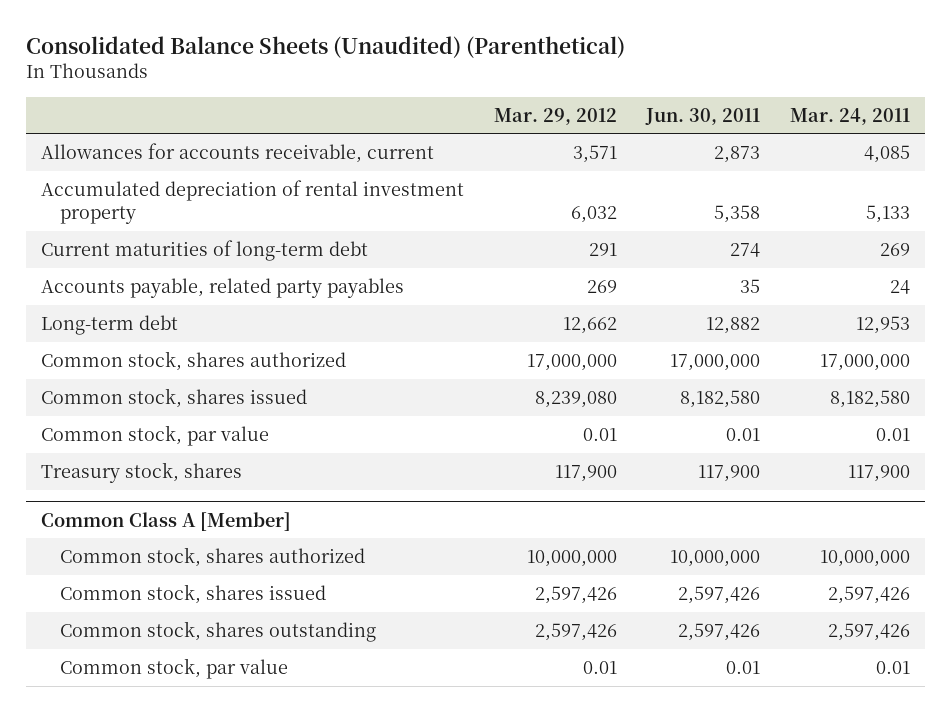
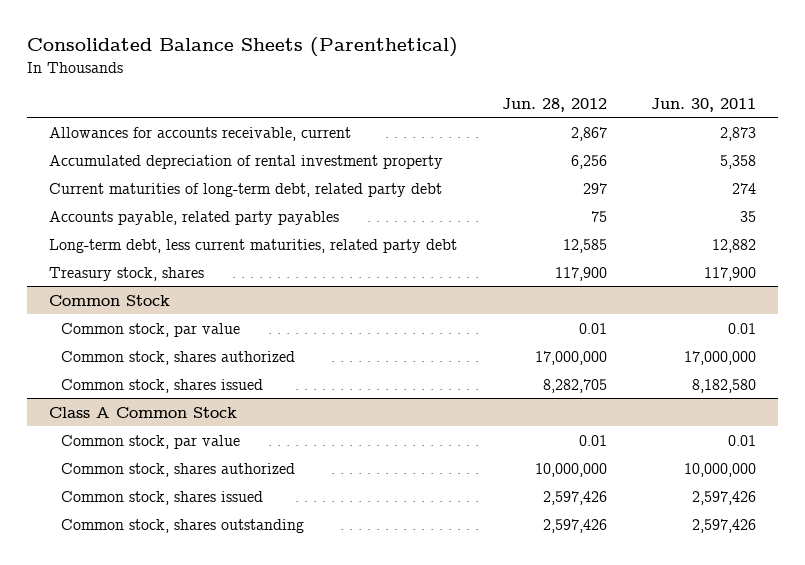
[25,36,625,59] Consolidated Balance Sheets (Unaudited) (Parenthetical) -> [26,37,458,58] Consolidated Balance Sheets (Parenthetical)
[493,107,617,125] Mar. 29, 2012 -> none
[790,107,911,125] Mar. 24, 2011 -> none
none -> [501,97,607,112] Jun. 28, 2012
[40,239,368,261] Current maturities of long-term debt -> [48,182,442,197] Current maturities of long-term debt, related party debt
[40,314,178,335] Long-term debt -> [48,238,457,253] Long-term debt, less current maturities, related party debt
[40,461,242,483] Treasury stock, shares -> [48,266,204,281] Treasury stock, shares
none -> [48,294,170,306] Common Stock
none -> [60,322,240,337] Common stock, par value
none -> [48,406,237,418] Class A Common Stock
[40,511,291,531] Common Class A [Member] -> none
[60,657,289,679] Common stock, par value -> none

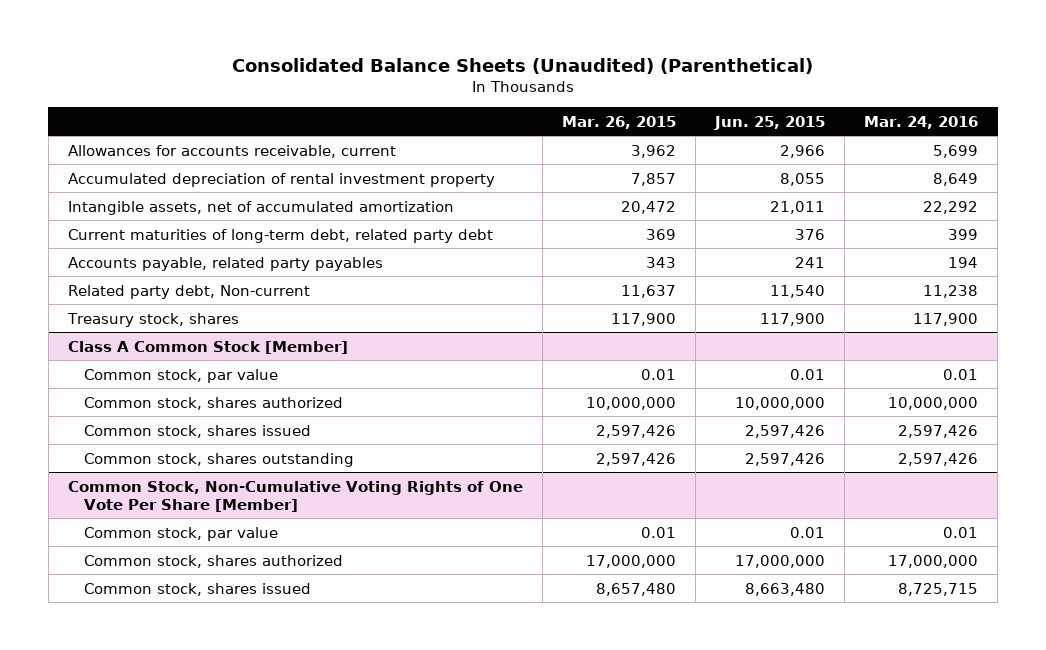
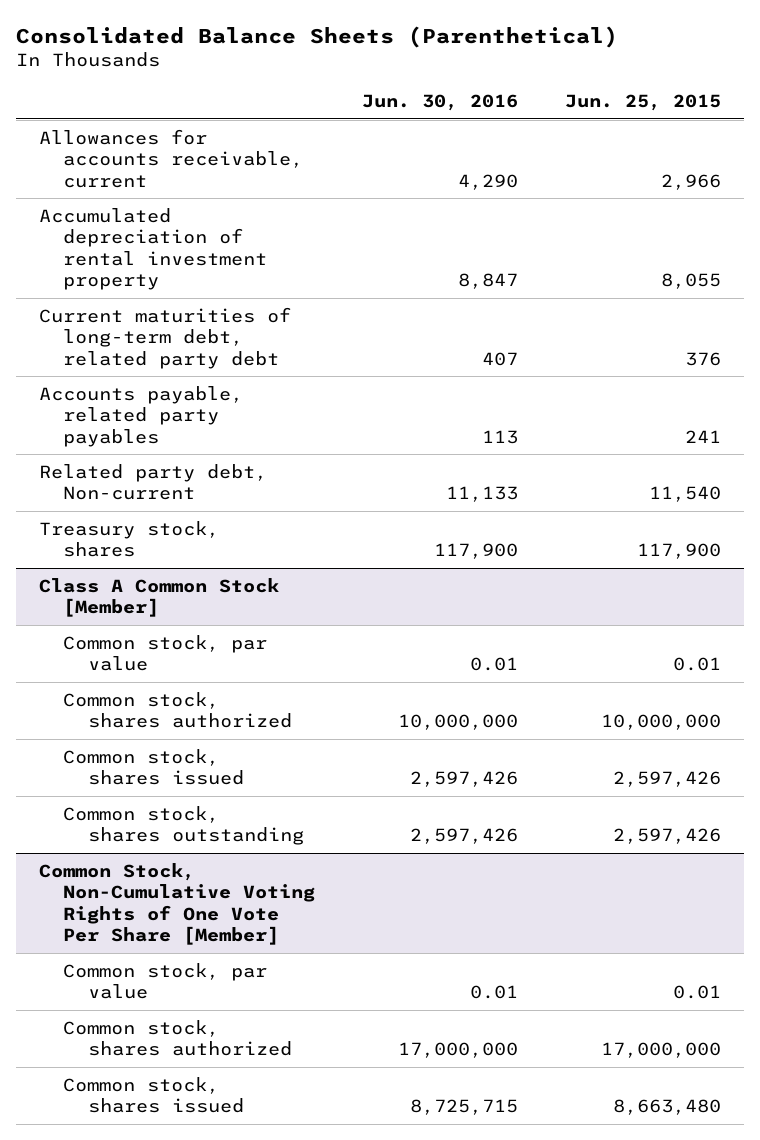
[231,57,813,74] Consolidated Balance Sheets (Unaudited) (Parenthetical) -> [15,25,618,48] Consolidated Balance Sheets (Parenthetical)
[561,115,676,129] Mar. 26, 2015 -> none
[864,115,979,129] Mar. 24, 2016 -> none
none -> [362,94,519,112] Jun. 30, 2016
[67,200,454,215] Intangible assets, net of accumulated amortization -> none

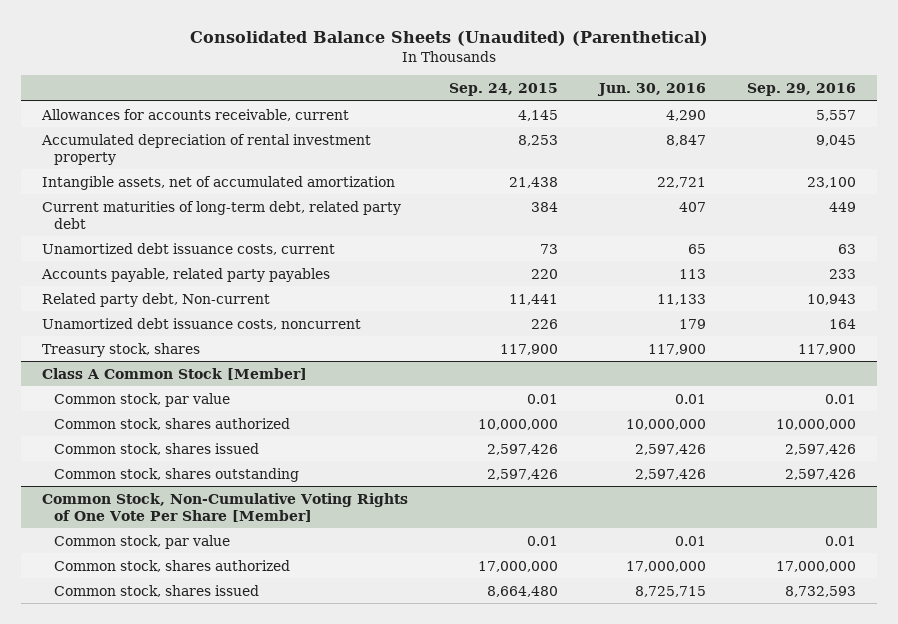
[15,25,618,48] Consolidated Balance Sheets (Parenthetical) -> [190,30,709,46] Consolidated Balance Sheets (Unaudited) (Parenthetical)
[564,94,721,112] Jun. 25, 2015 -> none
none -> [449,82,559,96] Sep. 24, 2015
none -> [747,82,857,96] Sep. 29, 2016
none -> [41,175,395,190] Intangible assets, net of accumulated amortization
none -> [41,242,335,255] Unamortized debt issuance costs, current
none -> [41,317,361,330] Unamortized debt issuance costs, noncurrent

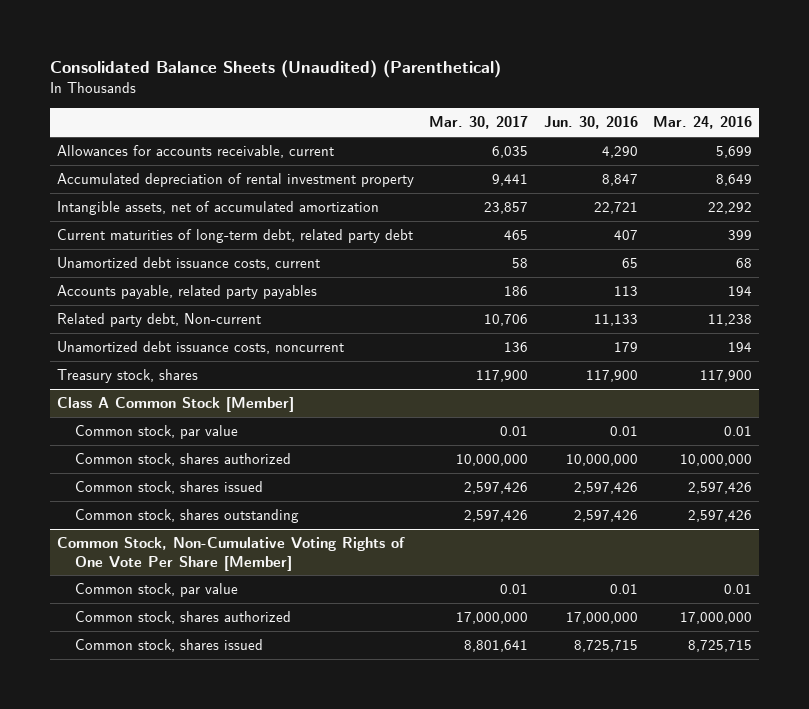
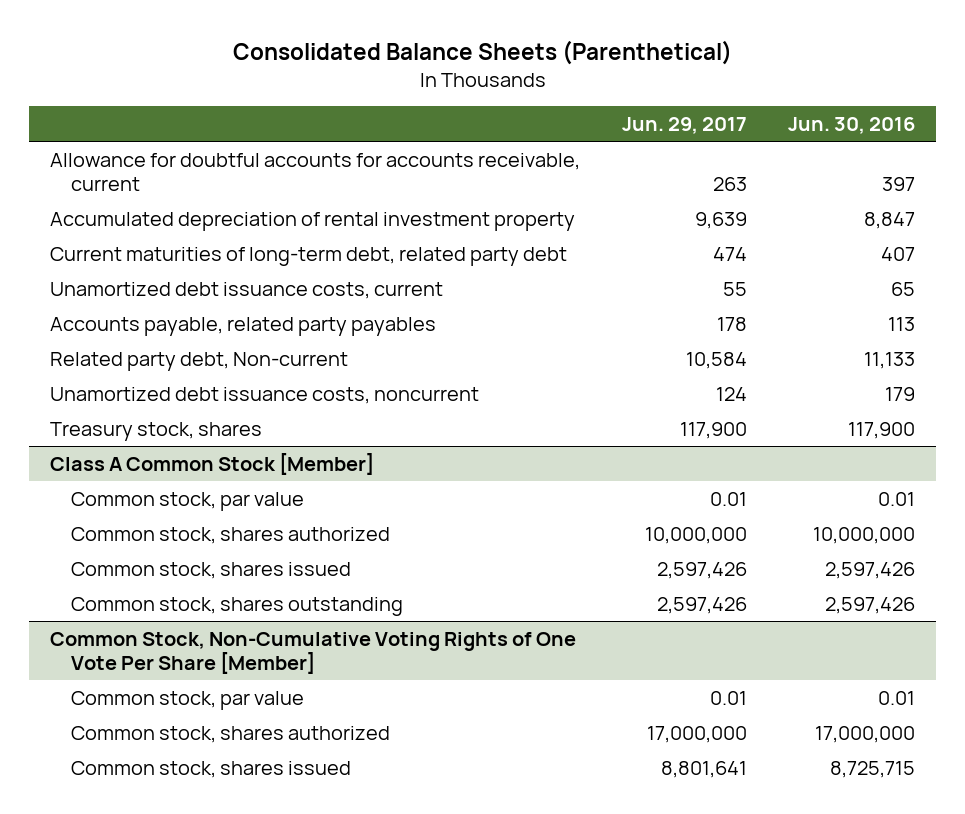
[49,60,501,79] Consolidated Balance Sheets (Unaudited) (Parenthetical) -> [232,39,732,65] Consolidated Balance Sheets (Parenthetical)
[429,116,529,130] Mar. 30, 2017 -> none
[652,116,752,130] Mar. 24, 2016 -> none
none -> [621,116,747,134] Jun. 29, 2017
[57,145,335,159] Allowances for accounts receivable, current -> [49,152,580,191] Allowance for doubtful accounts for accounts receivable, current
[601,146,638,159] 4,290 -> [882,176,916,191] 397
[57,201,380,216] Intangible assets, net of accumulated amortization -> none

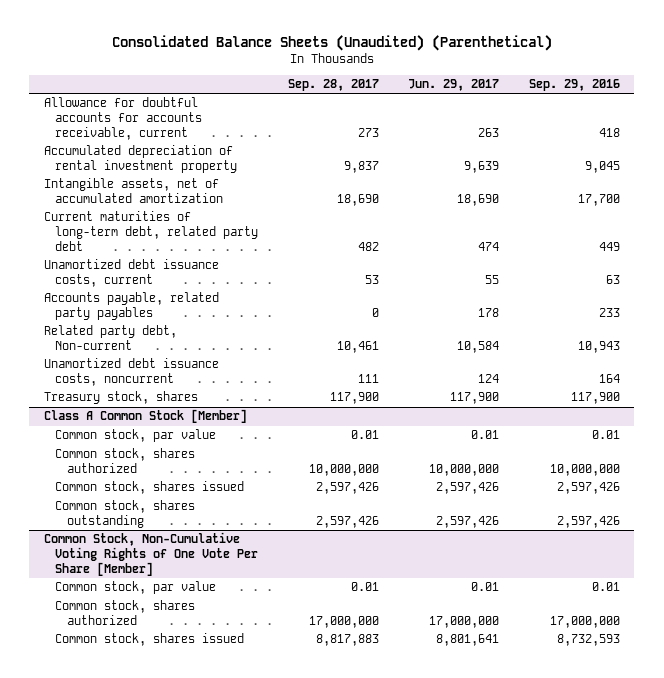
[232,39,732,65] Consolidated Balance Sheets (Parenthetical) -> [111,35,552,52] Consolidated Balance Sheets (Unaudited) (Parenthetical)
[788,116,916,134] Jun. 30, 2016 -> none
none -> [287,79,379,92] Sep. 28, 2017
none -> [528,79,620,92] Sep. 29, 2016
none -> [44,178,224,204] Intangible assets, net of accumulated amortization

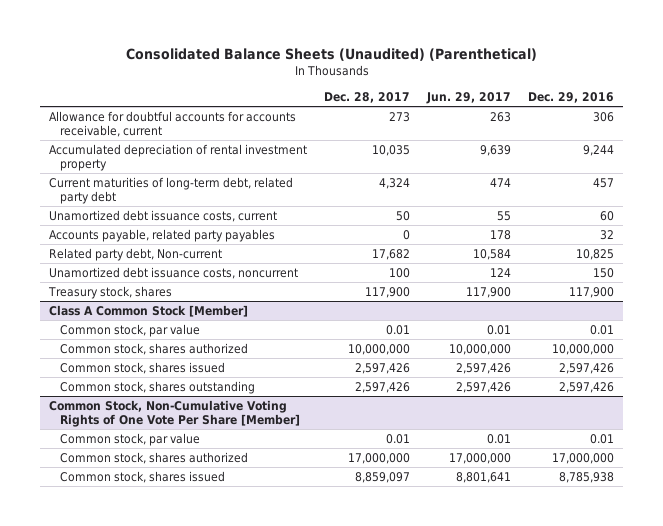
[287,79,379,92] Sep. 28, 2017 -> none
[528,79,620,92] Sep. 29, 2016 -> none
none -> [324,92,411,104] Dec. 28, 2017
none -> [528,92,615,104] Dec. 29, 2016
[44,178,224,204] Intangible assets, net of accumulated amortization -> none

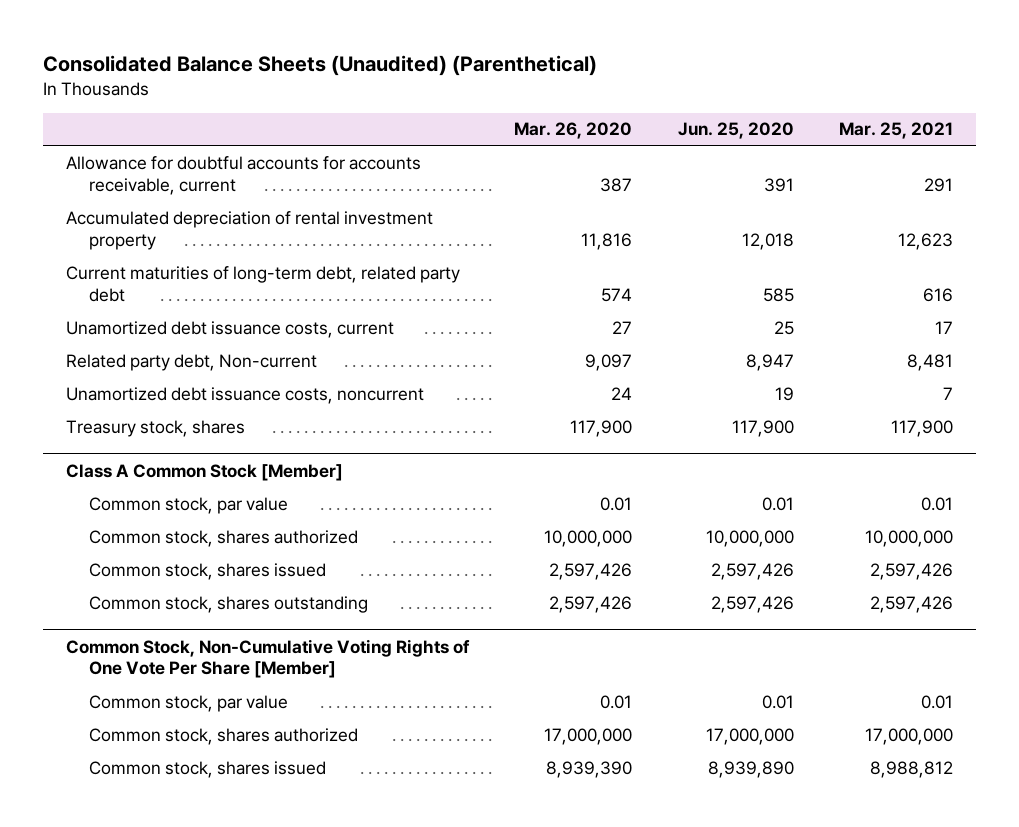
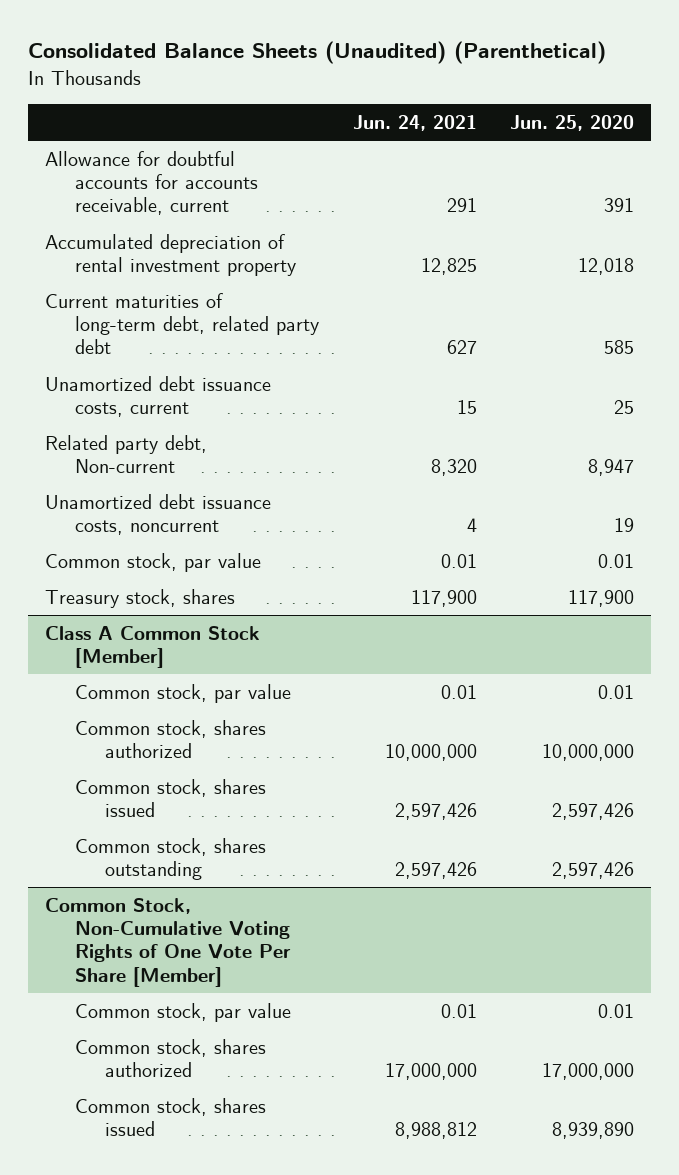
[514,122,633,140] Mar. 26, 2020 -> none
[839,122,954,140] Mar. 25, 2021 -> none
none -> [352,114,477,131] Jun. 24, 2021
none -> [45,552,262,572] Common stock, par value

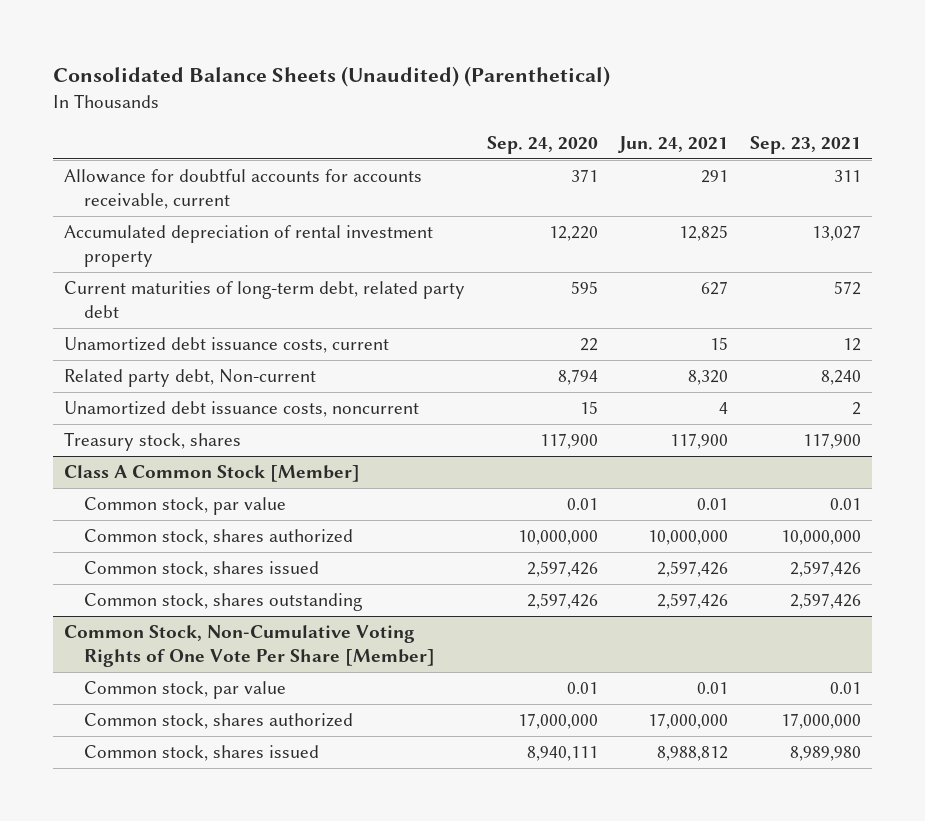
[510,114,635,131] Jun. 25, 2020 -> none
none -> [486,135,598,154] Sep. 24, 2020
none -> [750,135,862,154] Sep. 23, 2021
[45,552,262,572] Common stock, par value -> none

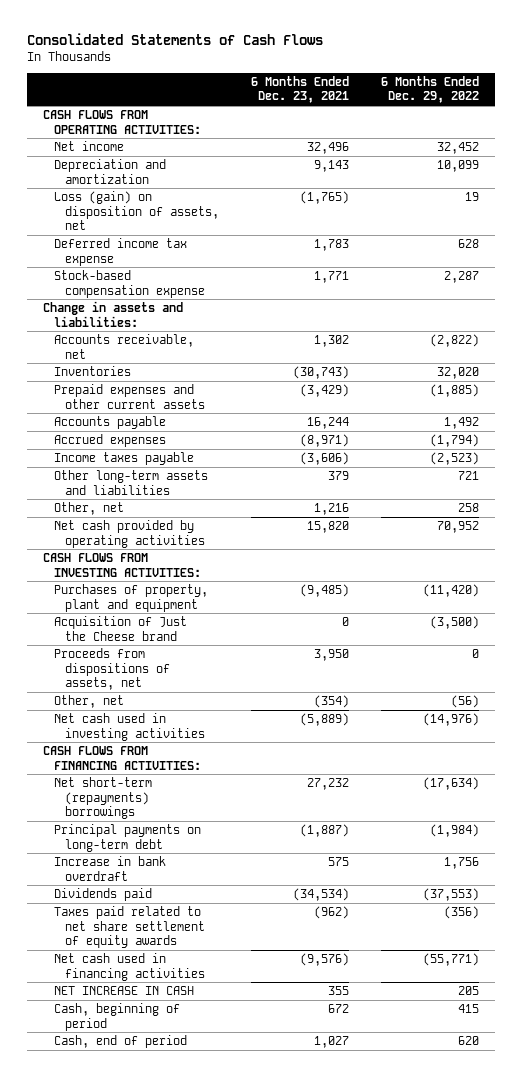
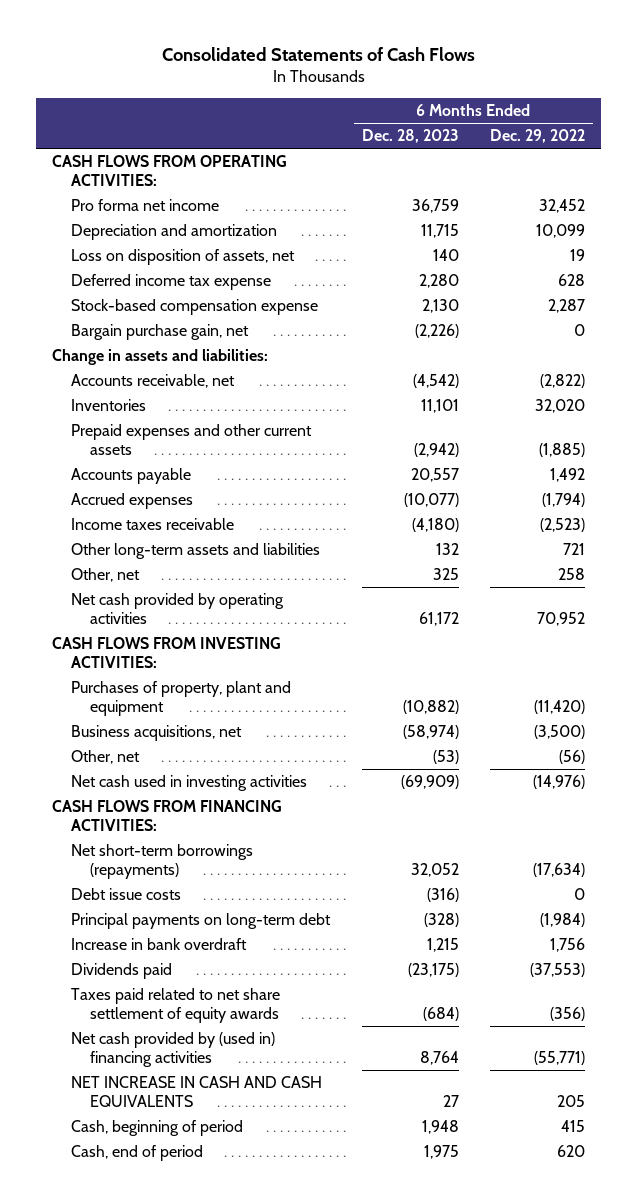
[250,75,349,104] 6 Months Ended Dec. 23, 2021 -> none
none -> [361,129,459,144] Dec. 28, 2023
[53,140,124,151] Net income -> [70,199,219,212] Pro forma net income
[53,190,219,231] Loss (gain) on disposition of assets, net -> [70,249,295,266] Loss on disposition of assets, net
none -> [70,324,249,341] Bargain purchase gain, net
[53,451,194,465] Income taxes payable -> [70,518,234,531] Income taxes receivable
[53,647,170,691] Proceeds from dispositions of assets, net -> none
[53,615,187,641] Acquisition of Just the Cheese brand -> [70,725,242,742] Business acquisitions, net
[53,776,152,820] Net short-term (repayments) borrowings -> [70,844,253,880] Net short-term borrowings (repayments)
none -> [70,888,181,901] Debt issue costs
[53,952,205,981] Net cash used in financing activities -> [70,1032,275,1068] Net cash provided by (used in) financing activities
[53,985,194,995] NET INCREASE IN CASH -> [70,1076,322,1108] NET INCREASE IN CASH AND CASH EQUIVALENTS

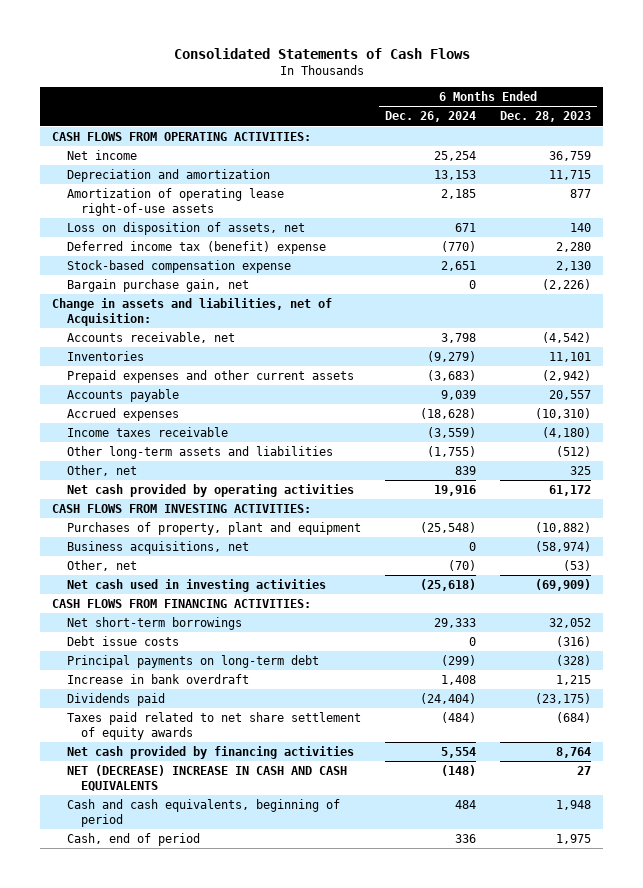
[490,129,586,144] Dec. 29, 2022 -> none
none -> [384,111,476,123] Dec. 26, 2024
[70,199,219,212] Pro forma net income -> [66,150,137,161] Net income
none -> [66,188,284,217] Amortization of operating lease right-of-use assets
[70,274,271,291] Deferred income tax expense -> [66,241,326,255] Deferred income tax (benefit) expense
[52,349,269,366] Change in assets and liabilities: -> [52,298,333,327] Change in assets and liabilities, net of Acquisition:
[403,493,459,508] (10,077) -> [535,408,592,420] (10,310)
[435,543,459,556] 132 -> [556,446,592,458] (512)
[70,844,253,880] Net short-term borrowings (repayments) -> [66,617,242,631] Net short-term borrowings
[70,1032,275,1068] Net cash provided by (used in) financing activities -> [66,746,354,760] Net cash provided by financing activities
[70,1076,322,1108] NET INCREASE IN CASH AND CASH EQUIVALENTS -> [66,765,347,792] NET (DECREASE) INCREASE IN CASH AND CASH EQUIVALENTS
[70,1120,243,1137] Cash, beginning of period -> [66,799,340,828] Cash and cash equivalents, beginning of period

